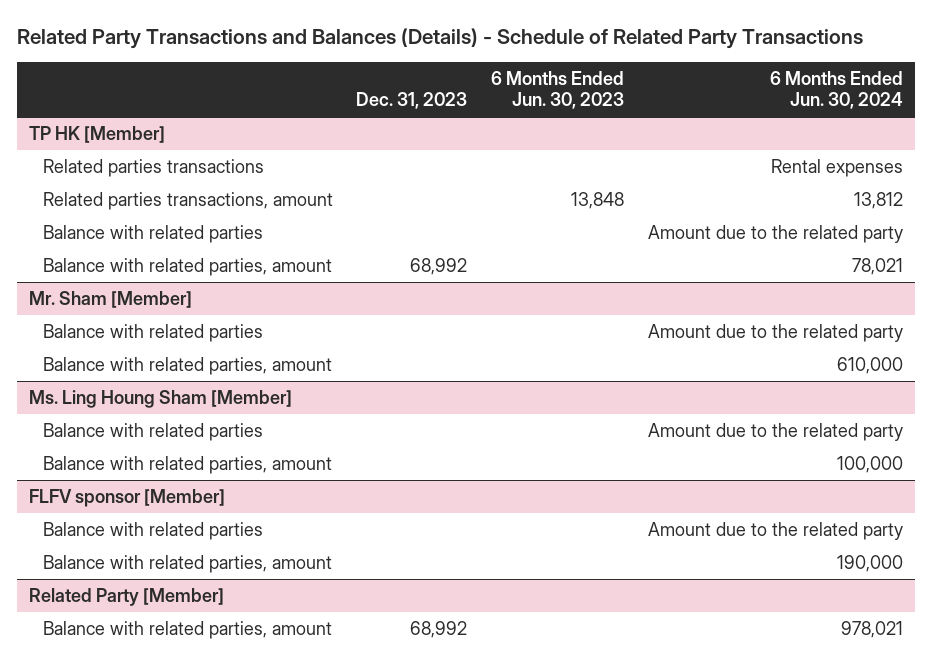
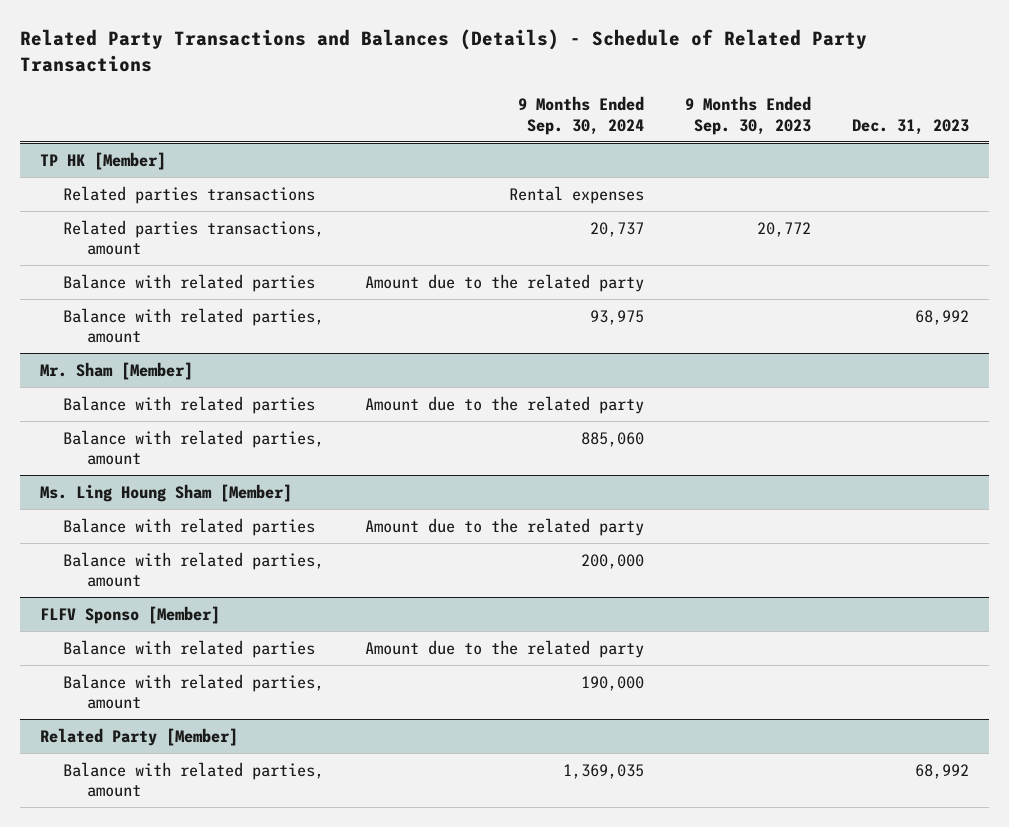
[491,71,625,110] 6 Months Ended Jun. 30, 2023 -> none
[769,71,903,110] 6 Months Ended Jun. 30, 2024 -> none
none -> [518,95,645,135] 9 Months Ended Sep. 30, 2024
none -> [685,95,812,135] 9 Months Ended Sep. 30, 2023
[28,489,225,508] FLFV sponsor [Member] -> [40,605,221,624] FLFV Sponso [Member]

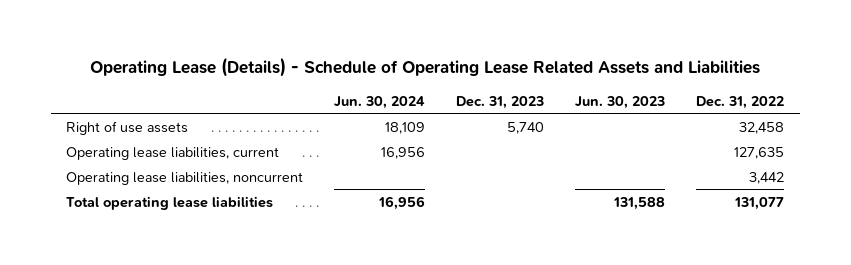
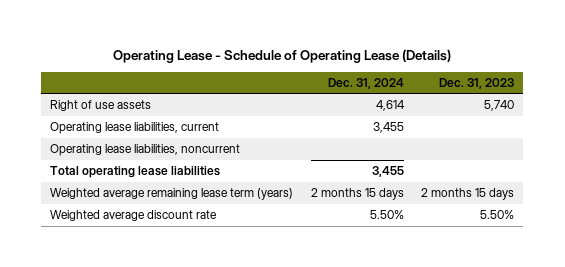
[90,57,761,78] Operating Lease (Details) - Schedule of Operating Lease Related Assets and Liabilities -> [113,48,452,63] Operating Lease - Schedule of Operating Lease (Details)
[334,95,426,109] Jun. 30, 2024 -> none
[575,95,666,109] Jun. 30, 2023 -> none
[696,95,785,109] Dec. 31, 2022 -> none
none -> [327,77,404,89] Dec. 31, 2024
none -> [50,188,294,201] Weighted average remaining lease term (years)
none -> [50,210,218,222] Weighted average discount rate

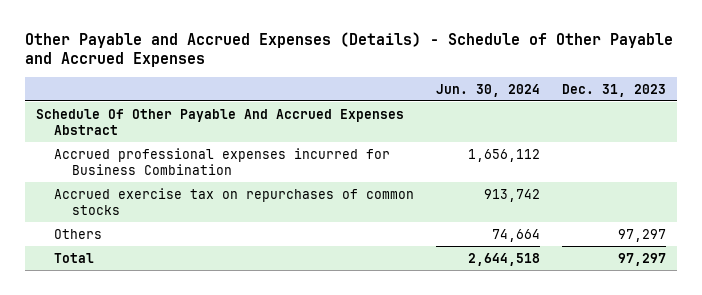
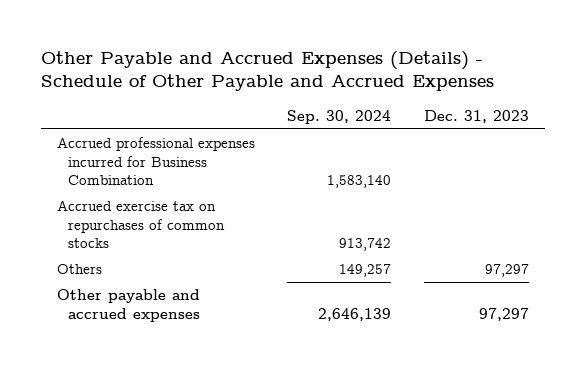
[435,83,540,97] Jun. 30, 2024 -> none
none -> [287,109,392,124] Sep. 30, 2024
[35,108,404,135] Schedule Of Other Payable And Accrued Expenses Abstract -> none
[53,252,94,263] Total -> [56,289,201,322] Other payable and accrued expenses

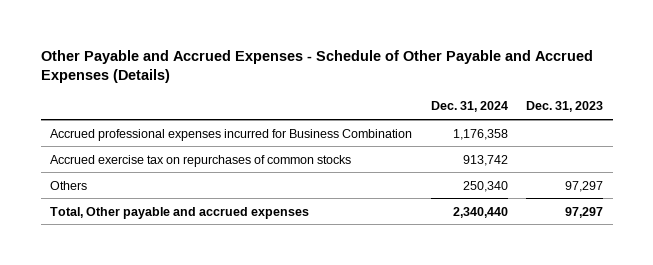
[40,50,494,92] Other Payable and Accrued Expenses (Details) - Schedule of Other Payable and Accrued Expenses -> [40,49,593,84] Other Payable and Accrued Expenses - Schedule of Other Payable and Accrued Expenses (Details)
[287,109,392,124] Sep. 30, 2024 -> none
none -> [430,101,508,113] Dec. 31, 2024
[56,289,201,322] Other payable and accrued expenses -> [50,206,310,219] Total, Other payable and accrued expenses

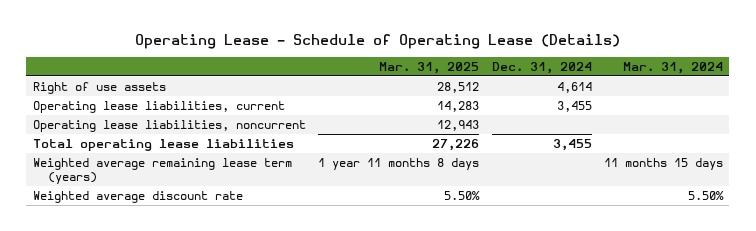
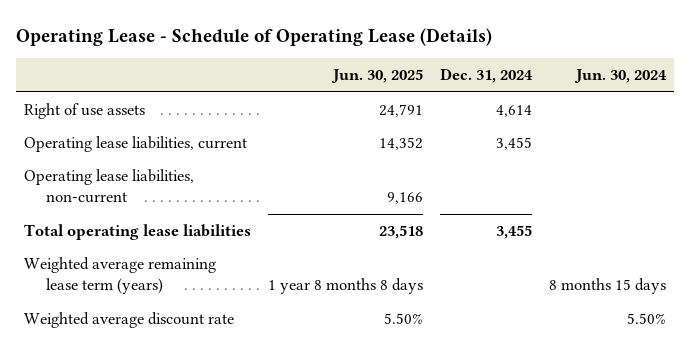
[379,61,480,74] Mar. 31, 2025 -> none
[623,61,724,74] Mar. 31, 2024 -> none
none -> [331,69,424,84] Jun. 30, 2025
none -> [573,69,667,84] Jun. 30, 2024
[32,120,306,133] Operating lease liabilities, noncurrent -> [24,169,195,204] Operating lease liabilities, non-current

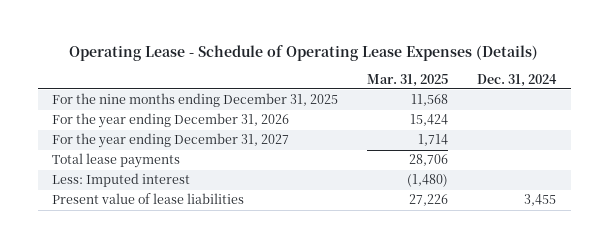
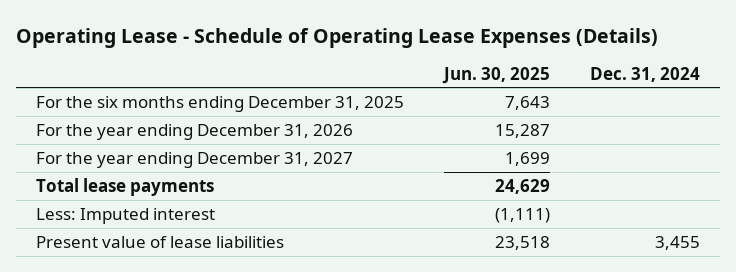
[367,73,449,87] Mar. 31, 2025 -> none
none -> [442,66,551,84] Jun. 30, 2025
[52,93,339,108] For the nine months ending December 31, 2025 -> [36,96,405,113] For the six months ending December 31, 2025

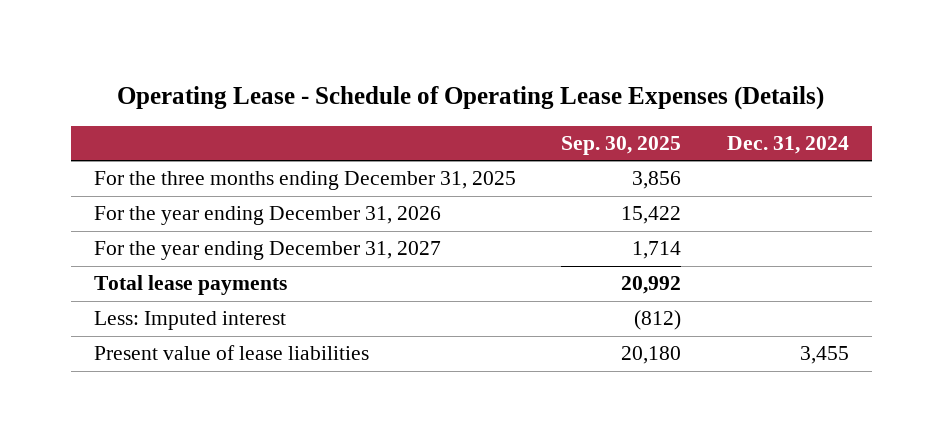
[442,66,551,84] Jun. 30, 2025 -> none
none -> [561,136,682,156] Sep. 30, 2025
[36,96,405,113] For the six months ending December 31, 2025 -> [93,171,516,191] For the three months ending December 31, 2025

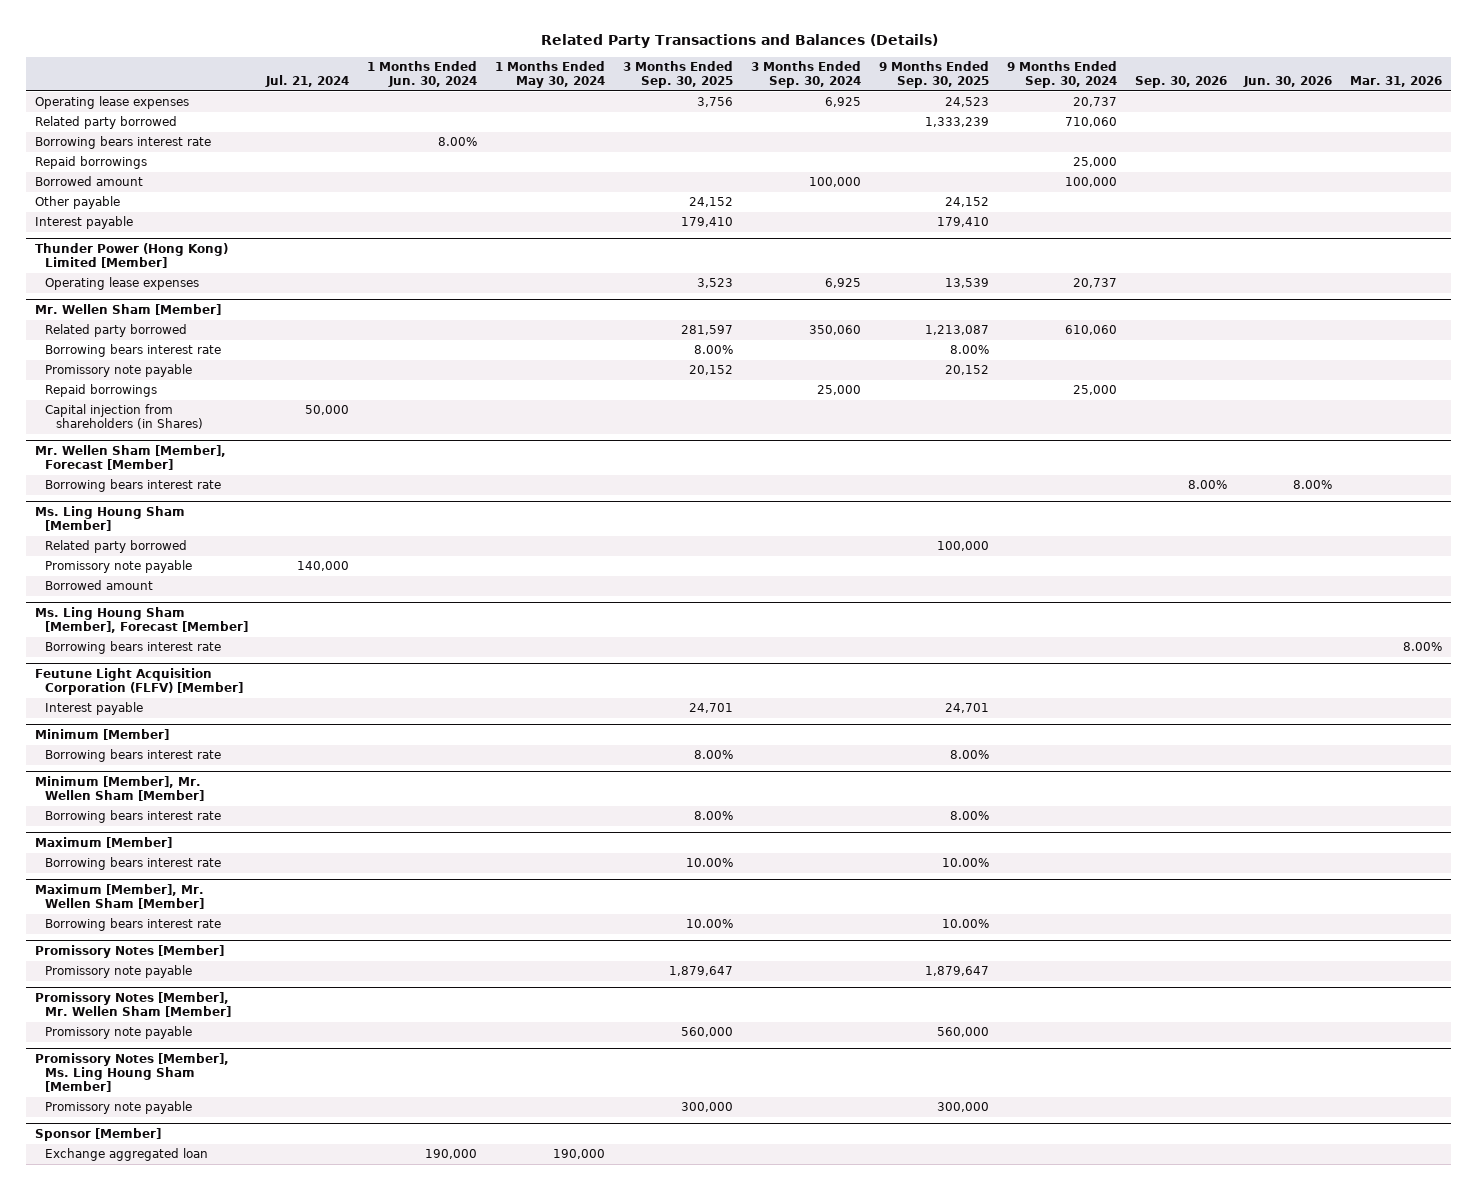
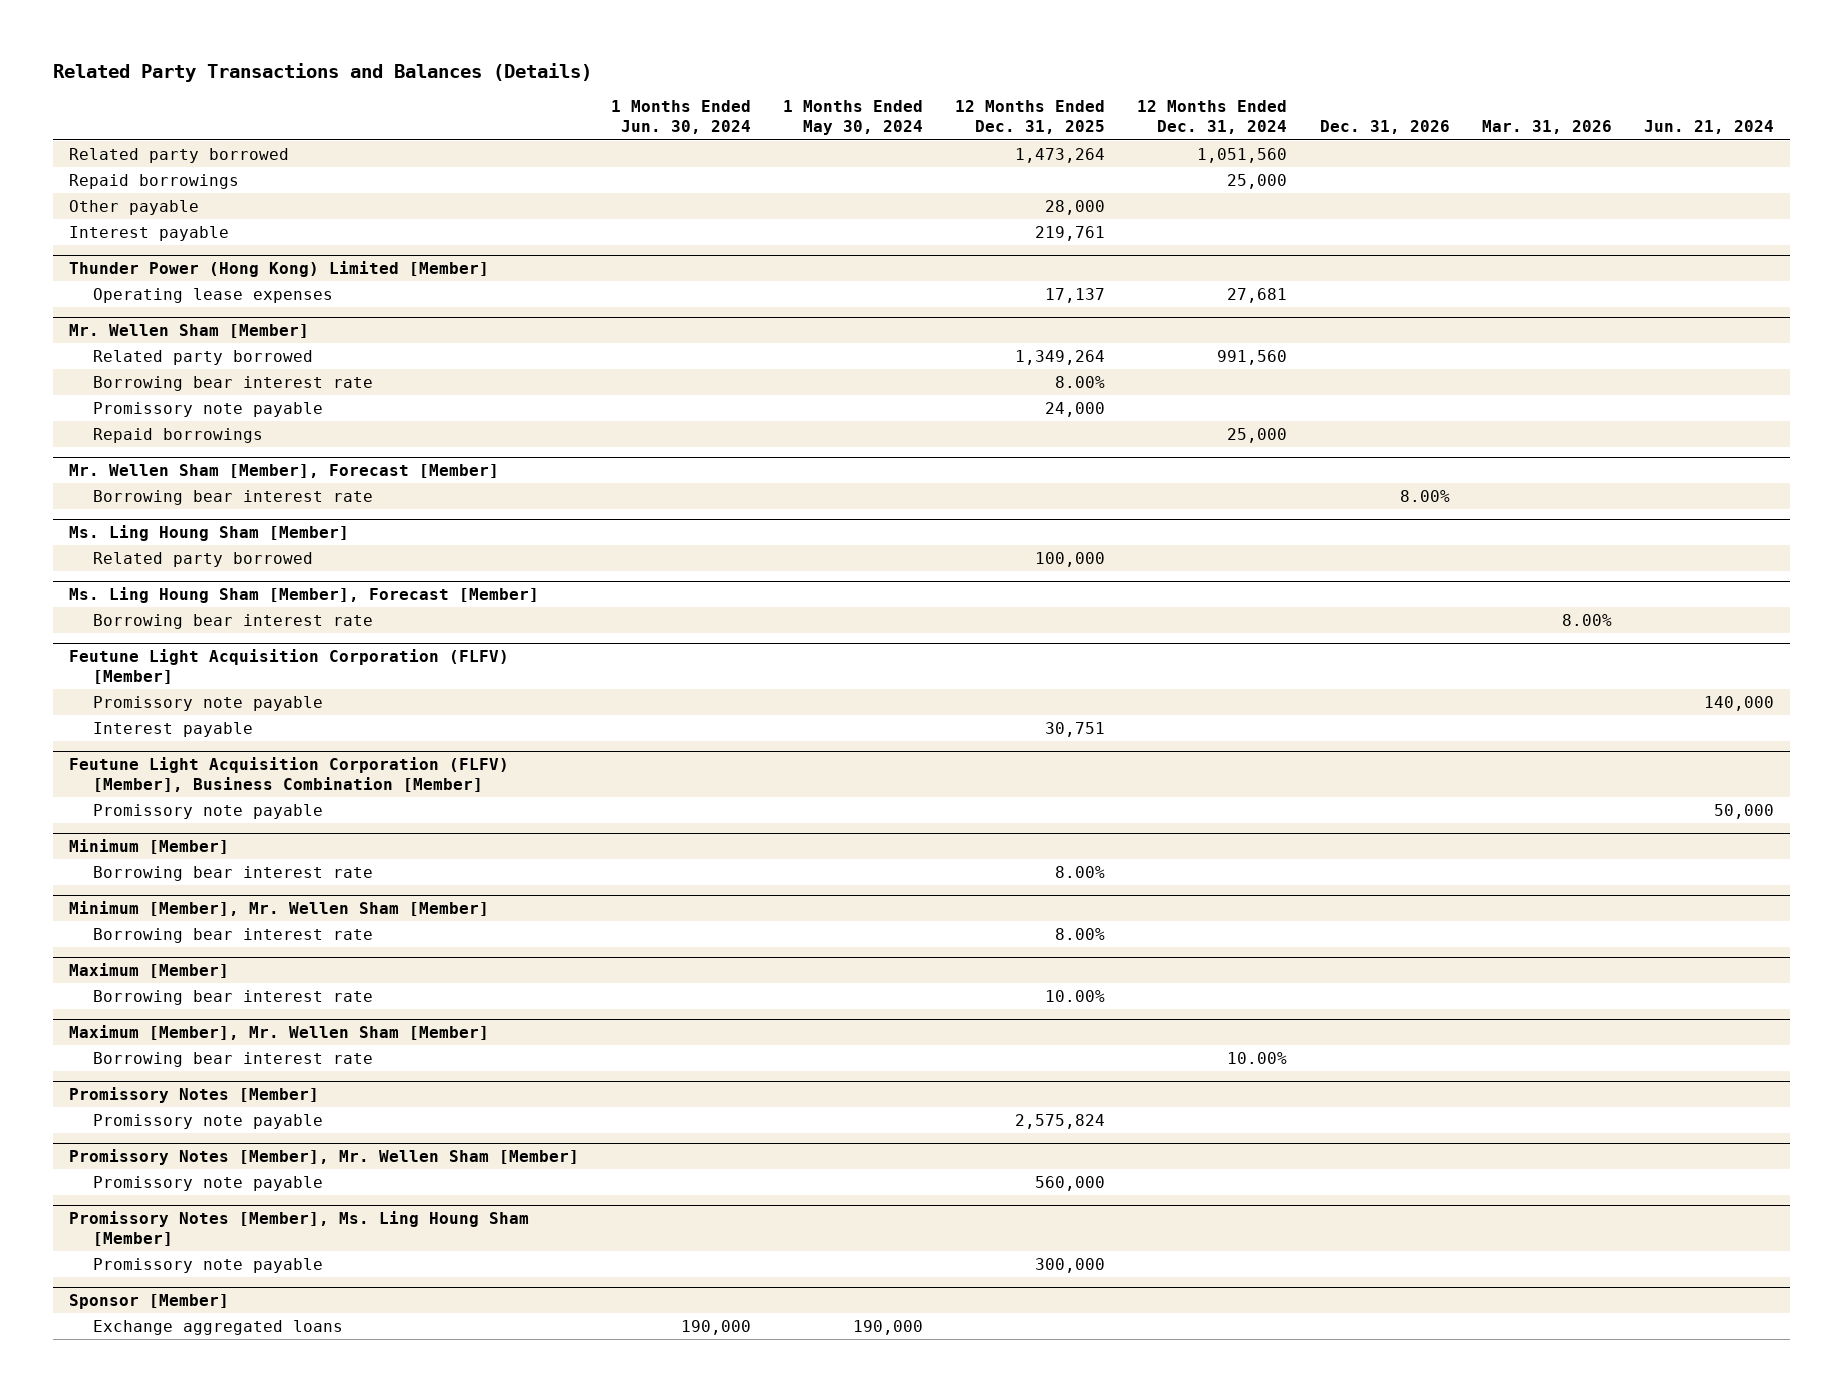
[265,75,350,88] Jul. 21, 2024 -> none
[623,61,734,89] 3 Months Ended Sep. 30, 2025 -> none
[750,61,861,89] 3 Months Ended Sep. 30, 2024 -> none
[878,61,989,89] 9 Months Ended Sep. 30, 2025 -> none
[1006,61,1117,89] 9 Months Ended Sep. 30, 2024 -> none
[1134,76,1227,89] Sep. 30, 2026 -> none
[1243,76,1333,88] Jun. 30, 2026 -> none
none -> [955,100,1106,135] 12 Months Ended Dec. 31, 2025
none -> [1137,100,1288,135] 12 Months Ended Dec. 31, 2024
none -> [1319,120,1450,135] Dec. 31, 2026
none -> [1643,120,1774,135] Jun. 21, 2024
[35,96,190,110] Operating lease expenses -> none
[35,136,212,150] Borrowing bears interest rate -> none
[35,176,144,187] Borrowed amount -> none
[45,344,222,358] Borrowing bears interest rate -> [92,375,373,391] Borrowing bear interest rate
[45,404,203,430] Capital injection from shareholders (in Shares) -> none
[45,479,222,493] Borrowing bears interest rate -> [92,489,373,505] Borrowing bear interest rate
[45,560,193,574] Promissory note payable -> none
[45,580,154,591] Borrowed amount -> none
[45,641,222,655] Borrowing bears interest rate -> [92,613,373,629] Borrowing bear interest rate
none -> [92,695,323,711] Promissory note payable
none -> [68,756,509,792] Feutune Light Acquisition Corporation (FLFV) [Member], Business Combination [Member]
none -> [92,803,323,819] Promissory note payable
[45,749,222,763] Borrowing bears interest rate -> [92,865,373,881] Borrowing bear interest rate
[45,810,222,824] Borrowing bears interest rate -> [92,927,373,943] Borrowing bear interest rate
[45,857,222,871] Borrowing bears interest rate -> [92,989,373,1005] Borrowing bear interest rate
[45,918,222,932] Borrowing bears interest rate -> [92,1051,373,1067] Borrowing bear interest rate
[45,1148,209,1162] Exchange aggregated loan -> [92,1319,343,1335] Exchange aggregated loans

